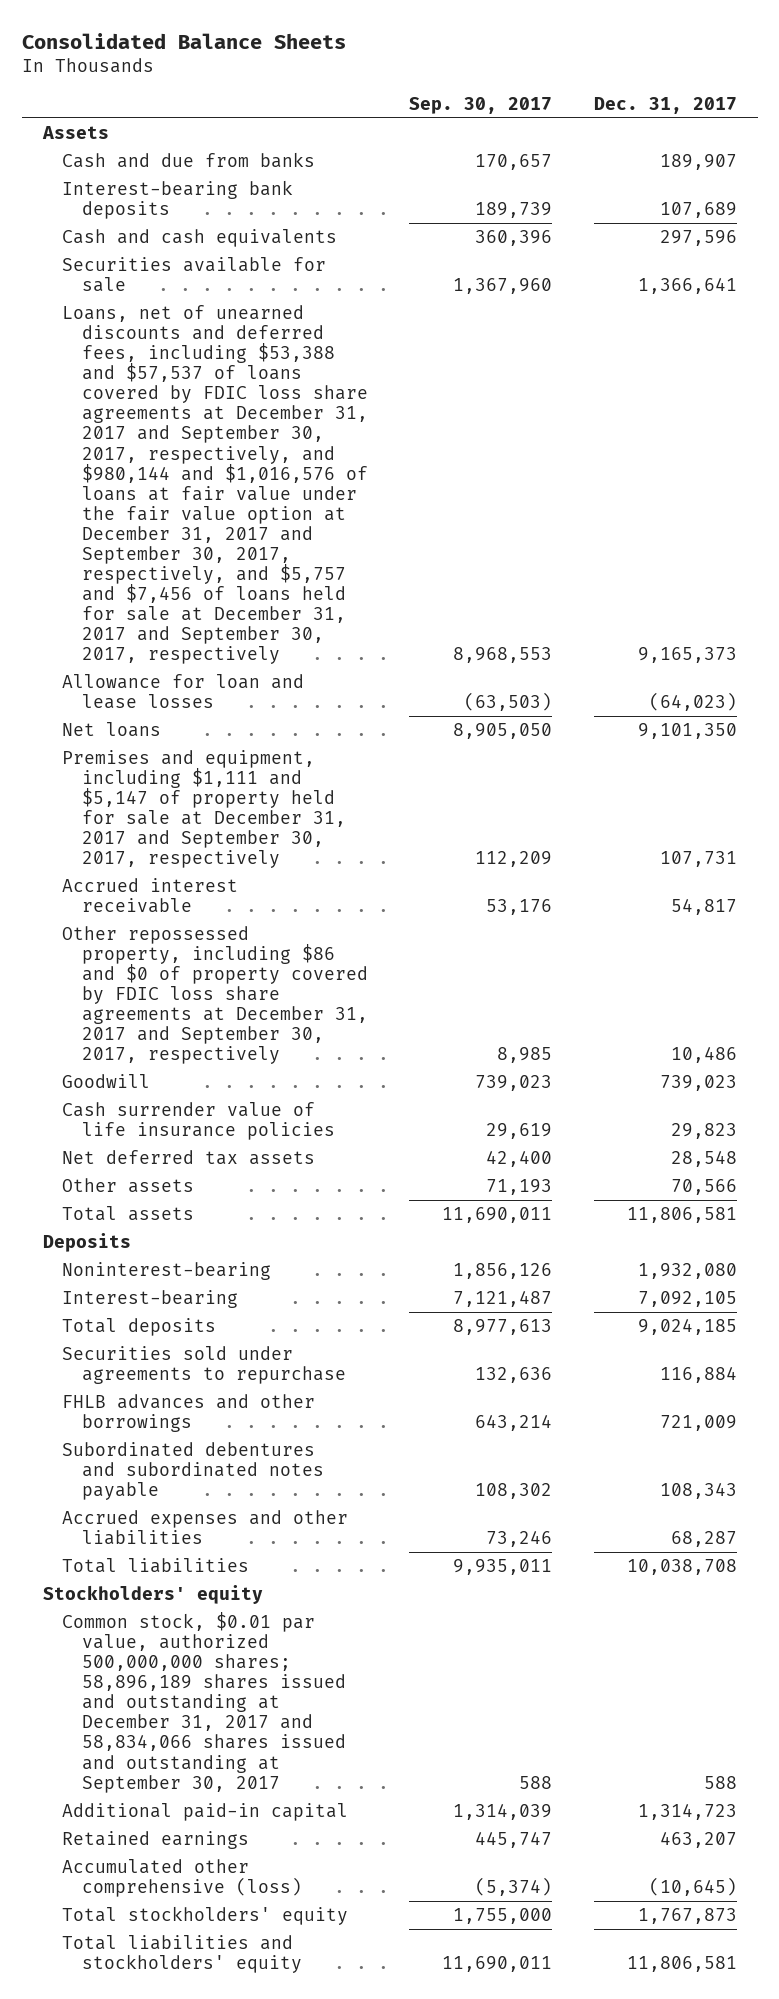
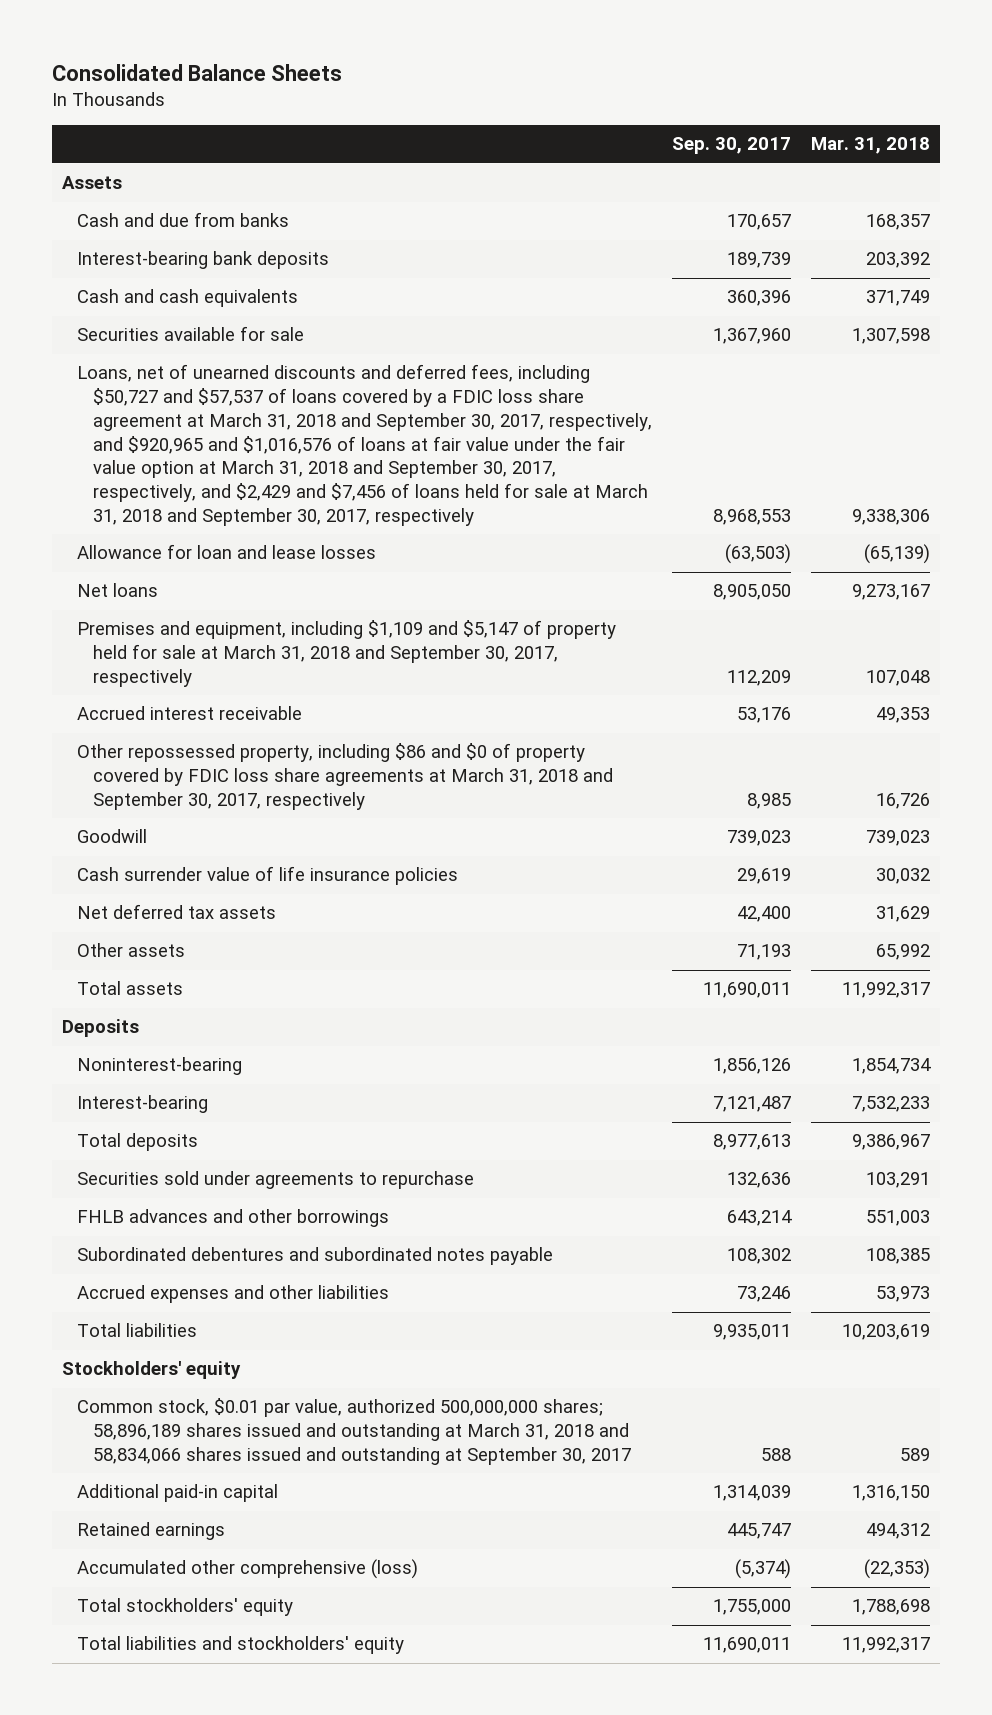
[593,96,737,114] Dec. 31, 2017 -> none
none -> [810,137,930,155] Mar. 31, 2018
[62,305,368,665] Loans, net of unearned discounts and deferred fees, including $53,388 and $57,537 of loans covered by FDIC loss share agreements at December 31, 2017 and September 30, 2017, respectively, and $980,144 and $1,016,576 of loans at fair value under the fair value option at December 31, 2017 and September 30, 2017, respectively, and $5,757 and $7,456 of loans held for sale at December 31, 2017 and September 30, 2017, respectively -> [77,364,652,526] Loans, net of unearned discounts and deferred fees, including $50,727 and $57,537 of loans covered by a FDIC loss share agreement at March 31, 2018 and September 30, 2017, respectively, and $920,965 and $1,016,576 of loans at fair value under the fair value option at March 31, 2018 and September 30, 2017, respectively, and $2,429 and $7,456 of loans held for sale at March 31, 2018 and September 30, 2017, respectively
[62,750,346,869] Premises and equipment, including $1,111 and $5,147 of property held for sale at December 31, 2017 and September 30, 2017, respectively -> [77,620,617,687] Premises and equipment, including $1,109 and $5,147 of property held for sale at March 31, 2018 and September 30, 2017, respectively
[62,926,368,1065] Other repossessed property, including $86 and $0 of property covered by FDIC loss share agreements at December 31, 2017 and September 30, 2017, respectively -> [77,743,613,810] Other repossessed property, including $86 and $0 of property covered by FDIC loss share agreements at March 31, 2018 and September 30, 2017, respectively
[62,1612,346,1793] Common stock, $0.01 par value, authorized 500,000,000 shares; 58,896,189 shares issued and outstanding at December 31, 2017 and 58,834,066 shares issued and outstanding at September 30, 2017 -> [77,1398,631,1465] Common stock, $0.01 par value, authorized 500,000,000 shares; 58,896,189 shares issued and outstanding at March 31, 2018 and 58,834,066 shares issued and outstanding at September 30, 2017

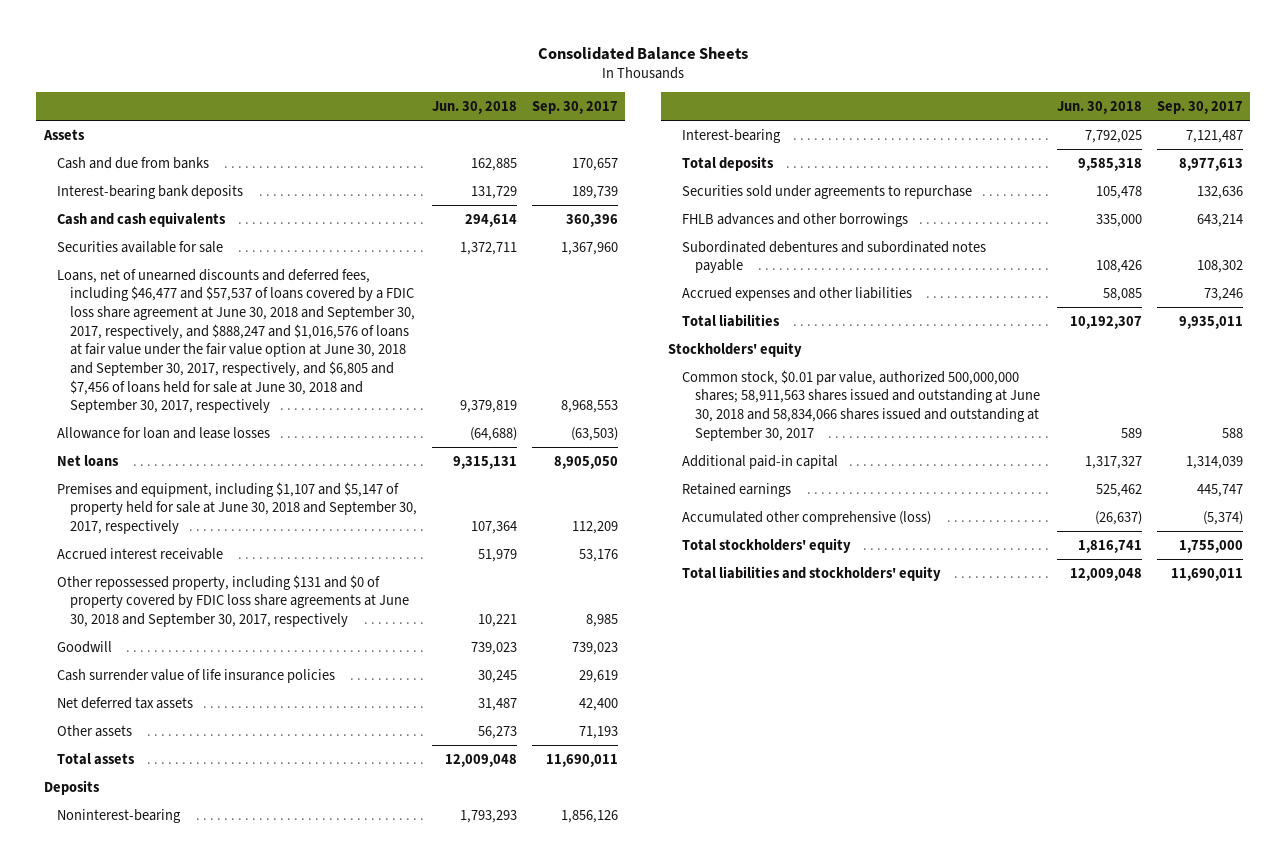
[810,137,930,155] Mar. 31, 2018 -> none
none -> [431,100,517,114] Jun. 30, 2018
[77,364,652,526] Loans, net of unearned discounts and deferred fees, including $50,727 and $57,537 of loans covered by a FDIC loss share agreement at March 31, 2018 and September 30, 2017, respectively, and $920,965 and $1,016,576 of loans at fair value under the fair value option at March 31, 2018 and September 30, 2017, respectively, and $2,429 and $7,456 of loans held for sale at March 31, 2018 and September 30, 2017, respectively -> [56,268,415,414] Loans, net of unearned discounts and deferred fees, including $46,477 and $57,537 of loans covered by a FDIC loss share agreement at June 30, 2018 and September 30, 2017, respectively, and $888,247 and $1,016,576 of loans at fair value under the fair value option at June 30, 2018 and September 30, 2017, respectively, and $6,805 and $7,456 of loans held for sale at June 30, 2018 and September 30, 2017, respectively
[77,620,617,687] Premises and equipment, including $1,109 and $5,147 of property held for sale at March 31, 2018 and September 30, 2017, respectively -> [56,481,417,534] Premises and equipment, including $1,107 and $5,147 of property held for sale at June 30, 2018 and September 30, 2017, respectively
[77,743,613,810] Other repossessed property, including $86 and $0 of property covered by FDIC loss share agreements at March 31, 2018 and September 30, 2017, respectively -> [56,574,409,627] Other repossessed property, including $131 and $0 of property covered by FDIC loss share agreements at June 30, 2018 and September 30, 2017, respectively
[77,1398,631,1465] Common stock, $0.01 par value, authorized 500,000,000 shares; 58,896,189 shares issued and outstanding at March 31, 2018 and 58,834,066 shares issued and outstanding at September 30, 2017 -> [681,369,1040,441] Common stock, $0.01 par value, authorized 500,000,000 shares; 58,911,563 shares issued and outstanding at June 30, 2018 and 58,834,066 shares issued and outstanding at September 30, 2017

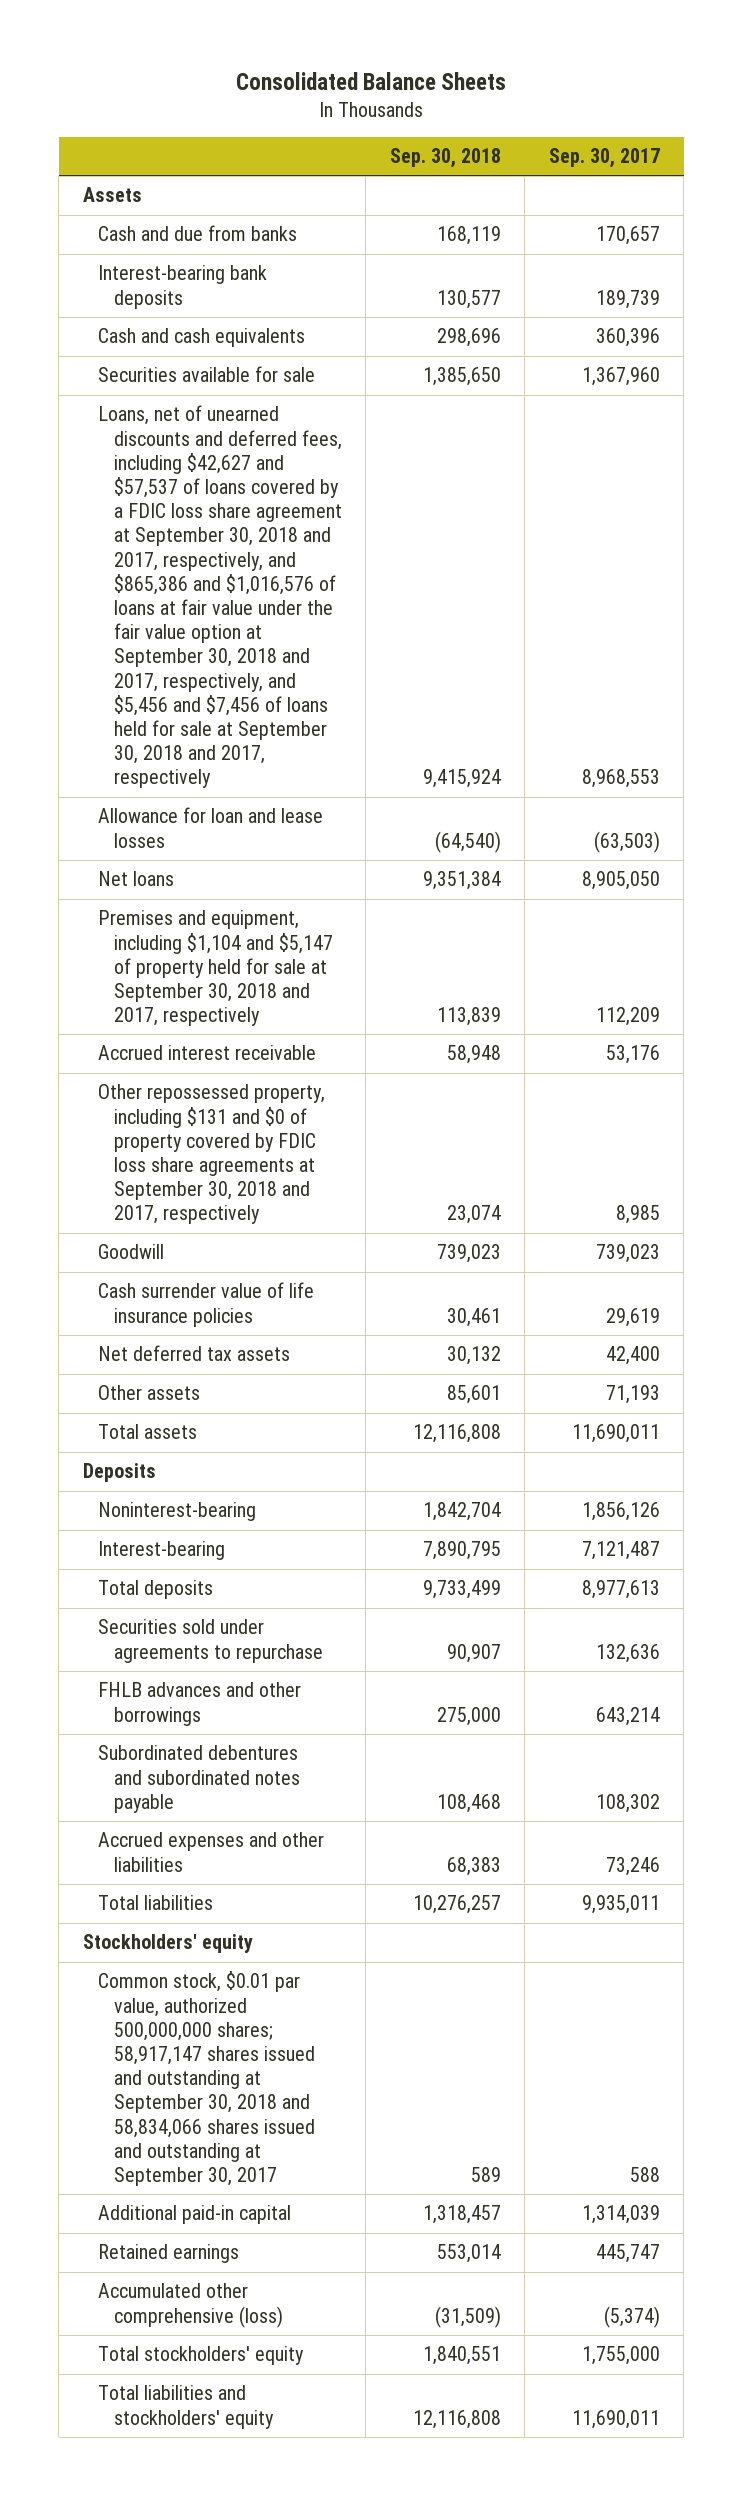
[431,100,517,114] Jun. 30, 2018 -> none
none -> [389,147,501,168] Sep. 30, 2018
[56,268,415,414] Loans, net of unearned discounts and deferred fees, including $46,477 and $57,537 of loans covered by a FDIC loss share agreement at June 30, 2018 and September 30, 2017, respectively, and $888,247 and $1,016,576 of loans at fair value under the fair value option at June 30, 2018 and September 30, 2017, respectively, and $6,805 and $7,456 of loans held for sale at June 30, 2018 and September 30, 2017, respectively -> [98,405,342,789] Loans, net of unearned discounts and deferred fees, including $42,627 and $57,537 of loans covered by a FDIC loss share agreement at September 30, 2018 and 2017, respectively, and $865,386 and $1,016,576 of loans at fair value under the fair value option at September 30, 2018 and 2017, respectively, and $5,456 and $7,456 of loans held for sale at September 30, 2018 and 2017, respectively
[56,481,417,534] Premises and equipment, including $1,107 and $5,147 of property held for sale at June 30, 2018 and September 30, 2017, respectively -> [98,910,333,1027] Premises and equipment, including $1,104 and $5,147 of property held for sale at September 30, 2018 and 2017, respectively
[56,574,409,627] Other repossessed property, including $131 and $0 of property covered by FDIC loss share agreements at June 30, 2018 and September 30, 2017, respectively -> [98,1084,326,1225] Other repossessed property, including $131 and $0 of property covered by FDIC loss share agreements at September 30, 2018 and 2017, respectively
[681,369,1040,441] Common stock, $0.01 par value, authorized 500,000,000 shares; 58,911,563 shares issued and outstanding at June 30, 2018 and 58,834,066 shares issued and outstanding at September 30, 2017 -> [98,1971,315,2186] Common stock, $0.01 par value, authorized 500,000,000 shares; 58,917,147 shares issued and outstanding at September 30, 2018 and 58,834,066 shares issued and outstanding at September 30, 2017

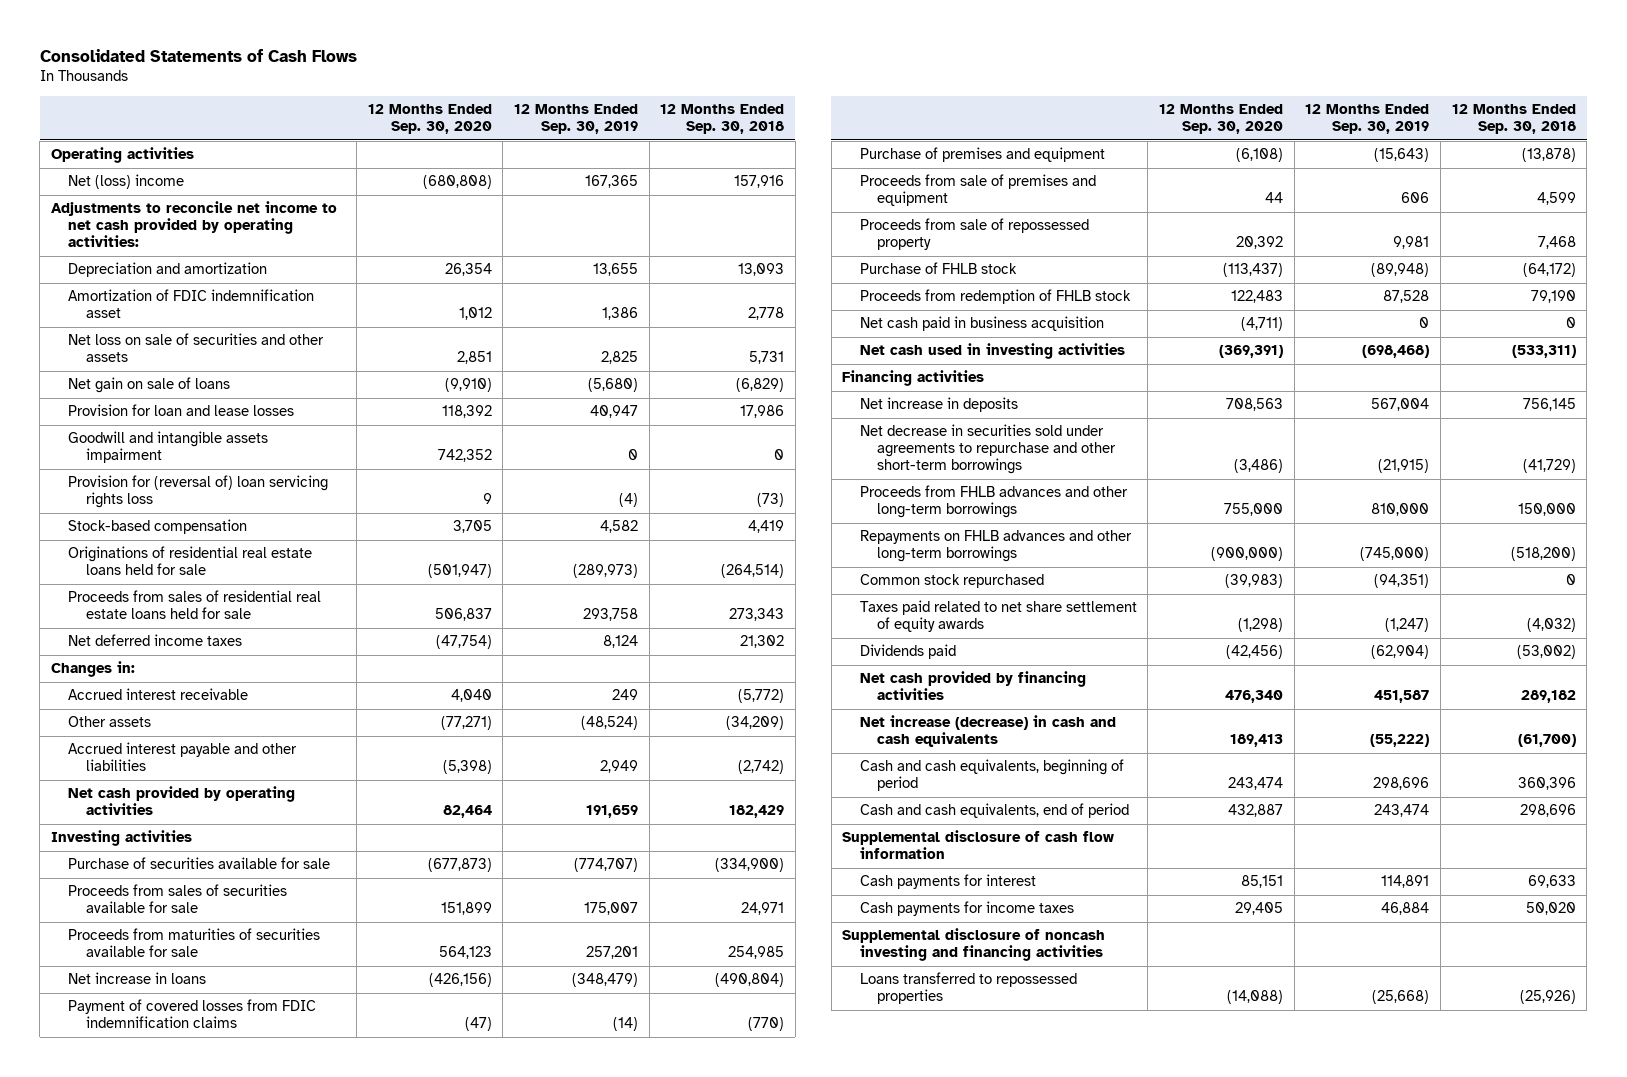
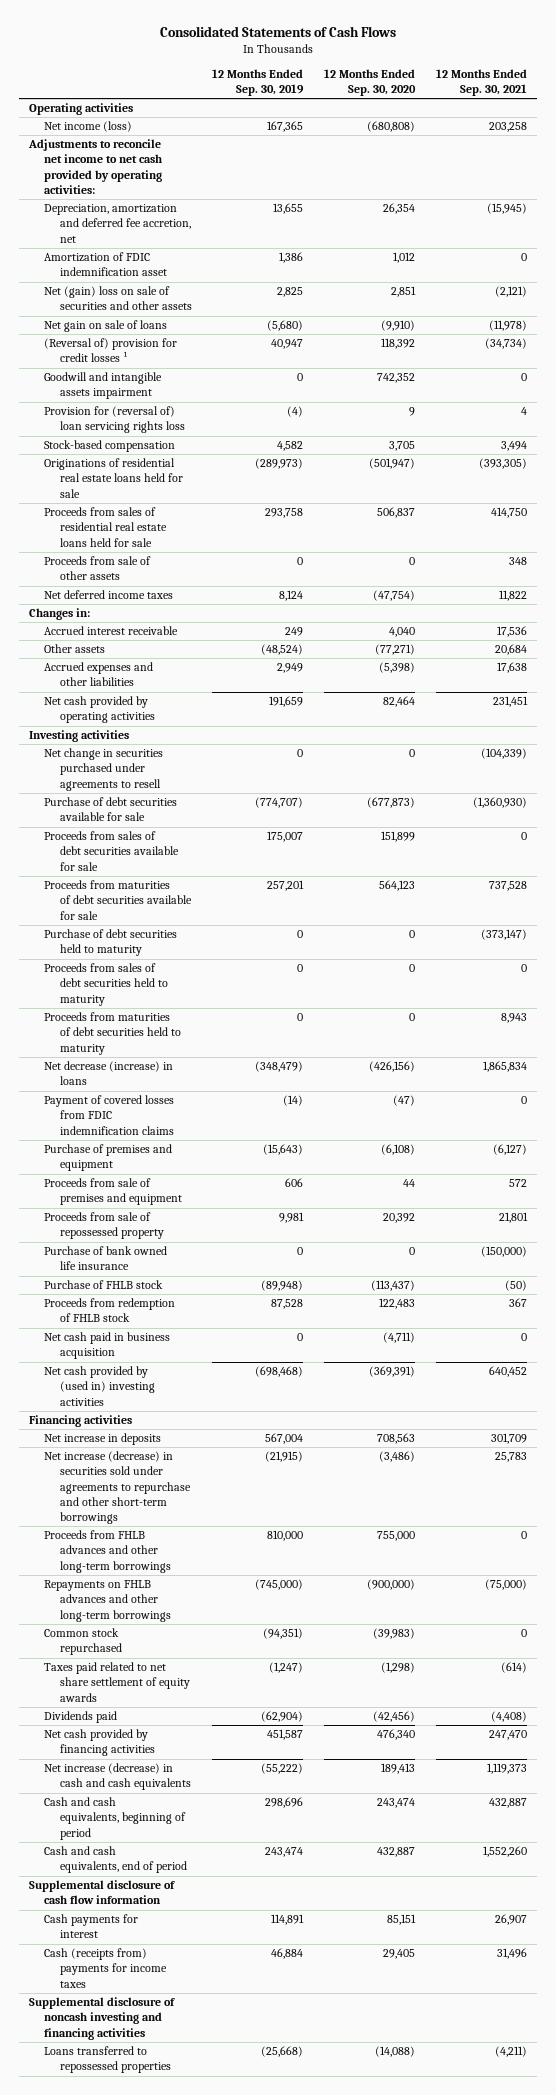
[660,104,785,135] 12 Months Ended Sep. 30, 2018 -> none
none -> [436,69,528,97] 12 Months Ended Sep. 30, 2021
[68,174,185,190] Net (loss) income -> [44,121,133,133] Net income (loss)
[68,262,268,278] Depreciation and amortization -> [44,204,191,243] Depreciation, amortization and deferred fee accretion, net
[68,333,325,363] Net loss on sale of securities and other assets -> [44,286,192,311] Net (gain) loss on sale of securities and other assets
[68,404,295,417] Provision for loan and lease losses -> [44,338,178,363] (Reversal of) provision for credit losses ¹
none -> [44,556,152,581] Proceeds from sale of other assets
[68,742,298,772] Accrued interest payable and other liabilities -> [44,662,154,687] Accrued expenses and other liabilities
none -> [44,748,164,791] Net change in securities purchased under agreements to resell
[68,857,331,870] Purchase of securities available for sale -> [44,797,178,822] Purchase of debt securities available for sale
[68,884,288,914] Proceeds from sales of securities available for sale -> [44,831,179,871] Proceeds from sales of debt securities available for sale
[68,928,321,958] Proceeds from maturities of securities available for sale -> [44,880,192,920] Proceeds from maturities of debt securities available for sale
none -> [44,929,178,957] Purchase of debt securities held to maturity
none -> [44,963,168,1006] Proceeds from sales of debt securities held to maturity
none -> [44,1012,181,1055] Proceeds from maturities of debt securities held to maturity
[68,972,207,985] Net increase in loans -> [44,1061,174,1086] Net decrease (increase) in loans
none -> [44,1246,168,1271] Purchase of bank owned life insurance
[859,343,1125,360] Net cash used in investing activities -> [44,1366,155,1406] Net cash provided by (used in) investing activities
[859,424,1117,475] Net decrease in securities sold under agreements to repurchase and other short-term borrowings -> [44,1451,191,1525] Net increase (decrease) in securities sold under agreements to repurchase and other short-term borrowings
[859,901,1074,917] Cash payments for income taxes -> [44,1948,167,1988] Cash (receipts from) payments for income taxes

